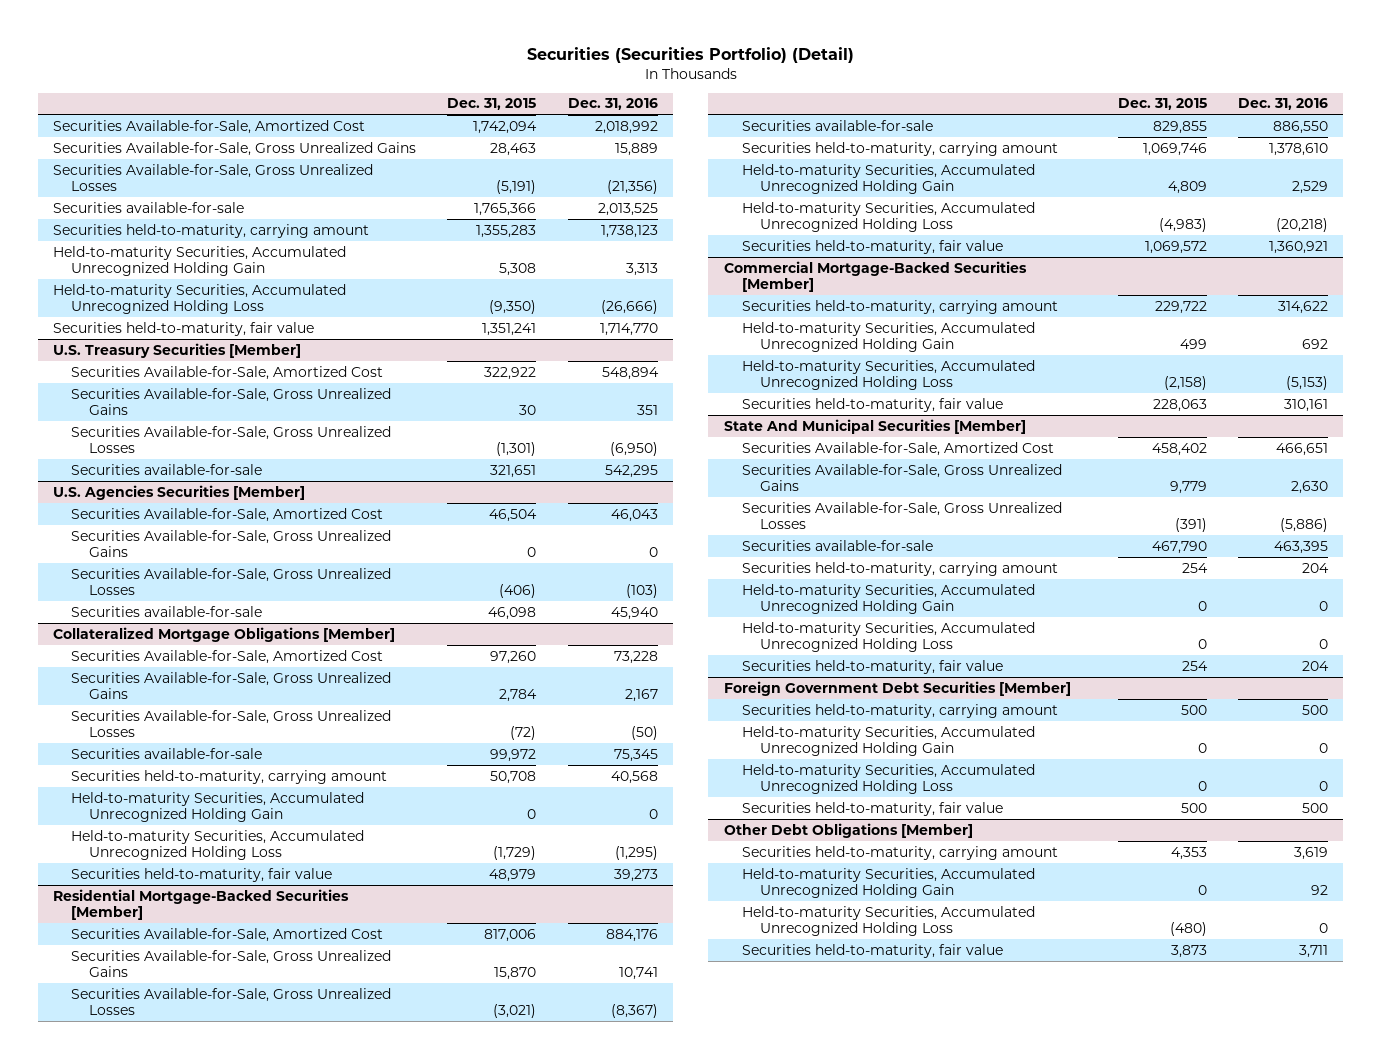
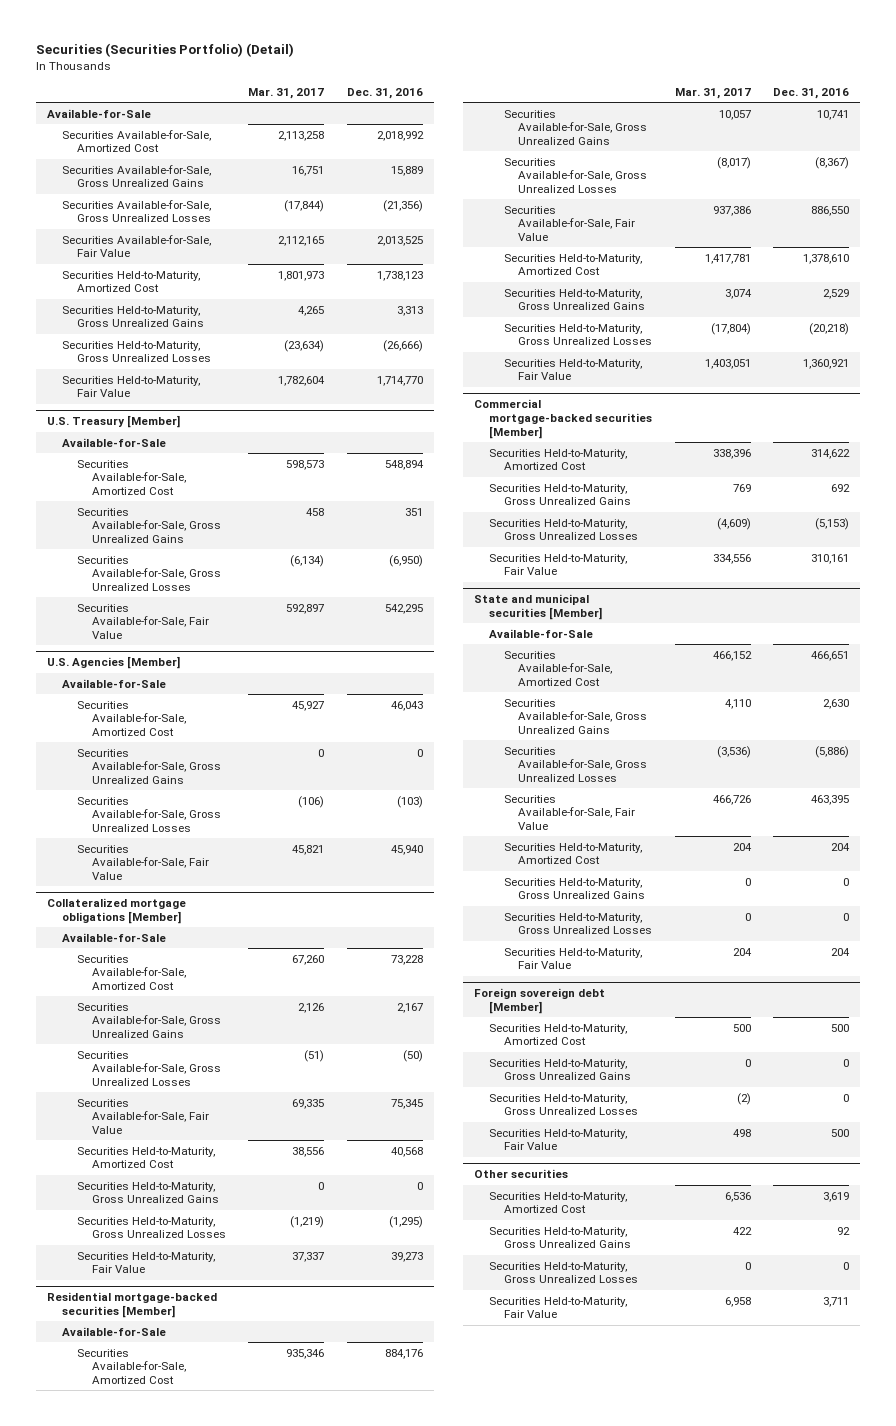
[447,98,537,111] Dec. 31, 2015 -> none
none -> [248,87,325,99] Mar. 31, 2017
none -> [47,108,152,118] Available-for-Sale
[53,201,245,213] Securities available-for-sale -> [62,234,212,258] Securities Available-for-Sale, Fair Value
[53,223,370,238] Securities held-to-maturity, carrying amount -> [62,270,201,293] Securities Held-to-Maturity, Amortized Cost
[53,245,347,277] Held-to-maturity Securities, Accumulated Unrecognized Holding Gain -> [62,305,205,328] Securities Held-to-Maturity, Gross Unrealized Gains
[53,283,347,315] Held-to-maturity Securities, Accumulated Unrecognized Holding Loss -> [62,340,212,363] Securities Held-to-Maturity, Gross Unrealized Losses
[53,321,315,336] Securities held-to-maturity, fair value -> [62,375,201,398] Securities Held-to-Maturity, Fair Value
[53,342,302,358] U.S. Treasury Securities [Member] -> [47,415,181,429] U.S. Treasury [Member]
none -> [62,437,167,447] Available-for-Sale
[71,463,263,475] Securities available-for-sale -> [77,603,209,639] Securities Available-for-Sale, Fair Value
[53,484,306,500] U.S. Agencies Securities [Member] -> [47,656,181,670] U.S. Agencies [Member]
none -> [62,678,167,688] Available-for-Sale
[71,605,263,617] Securities available-for-sale -> [77,844,209,880] Securities Available-for-Sale, Fair Value
[53,626,396,642] Collateralized Mortgage Obligations [Member] -> [47,898,187,924] Collateralized mortgage obligations [Member]
none -> [62,932,167,942] Available-for-Sale
[71,747,263,759] Securities available-for-sale -> [77,1098,209,1134] Securities Available-for-Sale, Fair Value
[71,769,388,784] Securities held-to-maturity, carrying amount -> [77,1146,216,1169] Securities Held-to-Maturity, Amortized Cost
[71,791,365,823] Held-to-maturity Securities, Accumulated Unrecognized Holding Gain -> [77,1181,219,1204] Securities Held-to-Maturity, Gross Unrealized Gains
[71,829,365,861] Held-to-maturity Securities, Accumulated Unrecognized Holding Loss -> [77,1216,226,1239] Securities Held-to-Maturity, Gross Unrealized Losses
[71,867,333,882] Securities held-to-maturity, fair value -> [77,1251,216,1274] Securities Held-to-Maturity, Fair Value
[53,888,350,921] Residential Mortgage-Backed Securities [Member] -> [47,1292,218,1318] Residential mortgage-backed securities [Member]
none -> [62,1326,167,1336] Available-for-Sale
[741,119,933,131] Securities available-for-sale -> [503,205,636,241] Securities Available-for-Sale, Fair Value
[741,141,1058,156] Securities held-to-maturity, carrying amount -> [503,253,642,276] Securities Held-to-Maturity, Amortized Cost
[741,163,1035,195] Held-to-maturity Securities, Accumulated Unrecognized Holding Gain -> [503,288,646,311] Securities Held-to-Maturity, Gross Unrealized Gains
[741,201,1035,233] Held-to-maturity Securities, Accumulated Unrecognized Holding Loss -> [503,323,653,346] Securities Held-to-Maturity, Gross Unrealized Losses
[741,239,1003,254] Securities held-to-maturity, fair value -> [503,358,642,381] Securities Held-to-Maturity, Fair Value
[723,260,1027,293] Commercial Mortgage-Backed Securities [Member] -> [473,399,652,439] Commercial mortgage-backed securities [Member]
[741,299,1058,314] Securities held-to-maturity, carrying amount -> [488,448,627,471] Securities Held-to-Maturity, Amortized Cost
[741,321,1035,353] Held-to-maturity Securities, Accumulated Unrecognized Holding Gain -> [488,483,631,506] Securities Held-to-Maturity, Gross Unrealized Gains
[741,359,1035,391] Held-to-maturity Securities, Accumulated Unrecognized Holding Loss -> [488,518,638,541] Securities Held-to-Maturity, Gross Unrealized Losses
[741,397,1003,412] Securities held-to-maturity, fair value -> [488,553,627,576] Securities Held-to-Maturity, Fair Value
[723,418,1026,434] State And Municipal Securities [Member] -> [473,594,602,620] State and municipal securities [Member]
none -> [488,628,593,638] Available-for-Sale
[741,539,933,551] Securities available-for-sale -> [503,794,636,830] Securities Available-for-Sale, Fair Value
[741,561,1058,576] Securities held-to-maturity, carrying amount -> [503,842,642,865] Securities Held-to-Maturity, Amortized Cost
[741,583,1035,615] Held-to-maturity Securities, Accumulated Unrecognized Holding Gain -> [503,877,646,900] Securities Held-to-Maturity, Gross Unrealized Gains
[741,621,1035,653] Held-to-maturity Securities, Accumulated Unrecognized Holding Loss -> [503,912,653,935] Securities Held-to-Maturity, Gross Unrealized Losses
[741,659,1003,674] Securities held-to-maturity, fair value -> [503,947,642,970] Securities Held-to-Maturity, Fair Value
[723,680,1071,696] Foreign Government Debt Securities [Member] -> [473,988,605,1014] Foreign sovereign debt [Member]
[741,703,1058,718] Securities held-to-maturity, carrying amount -> [488,1023,627,1046] Securities Held-to-Maturity, Amortized Cost
[741,725,1035,757] Held-to-maturity Securities, Accumulated Unrecognized Holding Gain -> [488,1058,631,1081] Securities Held-to-Maturity, Gross Unrealized Gains
[741,763,1035,795] Held-to-maturity Securities, Accumulated Unrecognized Holding Loss -> [488,1093,638,1116] Securities Held-to-Maturity, Gross Unrealized Losses
[741,801,1003,816] Securities held-to-maturity, fair value -> [488,1128,627,1151] Securities Held-to-Maturity, Fair Value
[723,822,973,838] Other Debt Obligations [Member] -> [473,1169,568,1179] Other securities
[741,845,1058,860] Securities held-to-maturity, carrying amount -> [488,1191,627,1214] Securities Held-to-Maturity, Amortized Cost
[741,867,1035,899] Held-to-maturity Securities, Accumulated Unrecognized Holding Gain -> [488,1226,631,1249] Securities Held-to-Maturity, Gross Unrealized Gains
[741,905,1035,937] Held-to-maturity Securities, Accumulated Unrecognized Holding Loss -> [488,1261,638,1284] Securities Held-to-Maturity, Gross Unrealized Losses
[741,943,1003,958] Securities held-to-maturity, fair value -> [488,1296,627,1319] Securities Held-to-Maturity, Fair Value

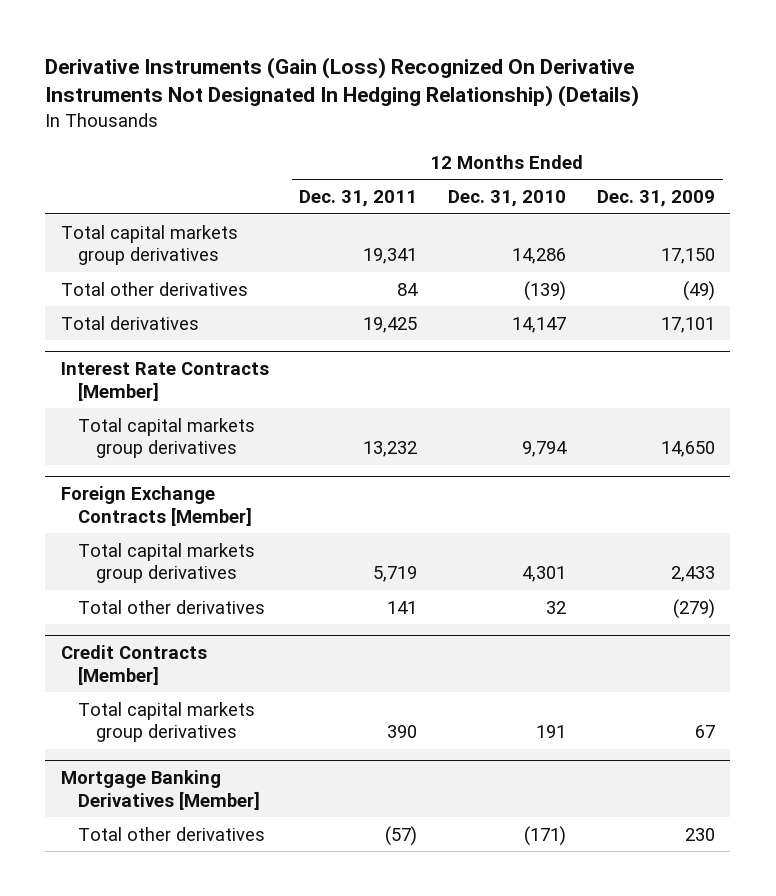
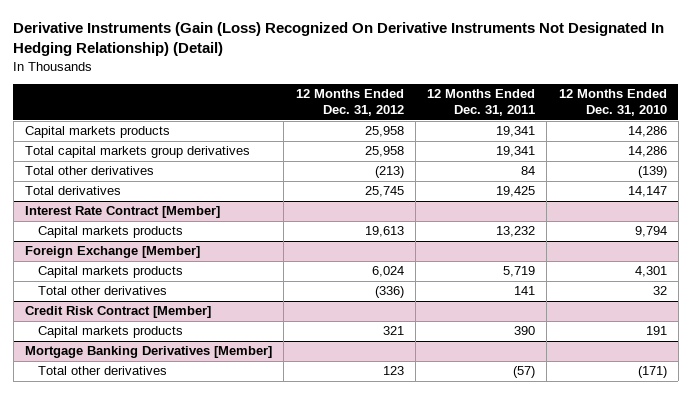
[45,56,640,108] Derivative Instruments (Gain (Loss) Recognized On Derivative Instruments Not Designated In Hedging Relationship) (Details) -> [13,22,665,57] Derivative Instruments (Gain (Loss) Recognized On Derivative Instruments Not Designated In Hedging Relationship) (Detail)
[596,190,715,208] Dec. 31, 2009 -> none
none -> [295,88,404,117] 12 Months Ended Dec. 31, 2012
none -> [25,126,171,139] Capital markets products
[60,361,269,401] Interest Rate Contracts [Member] -> [25,206,221,219] Interest Rate Contract [Member]
[78,417,256,459] Total capital markets group derivatives -> [37,226,183,239] Capital markets products
[60,485,253,526] Foreign Exchange Contracts [Member] -> [25,246,201,259] Foreign Exchange [Member]
[78,542,256,584] Total capital markets group derivatives -> [37,266,183,279] Capital markets products
[60,644,207,685] Credit Contracts [Member] -> [25,306,212,319] Credit Risk Contract [Member]
[78,701,256,743] Total capital markets group derivatives -> [37,326,183,339] Capital markets products

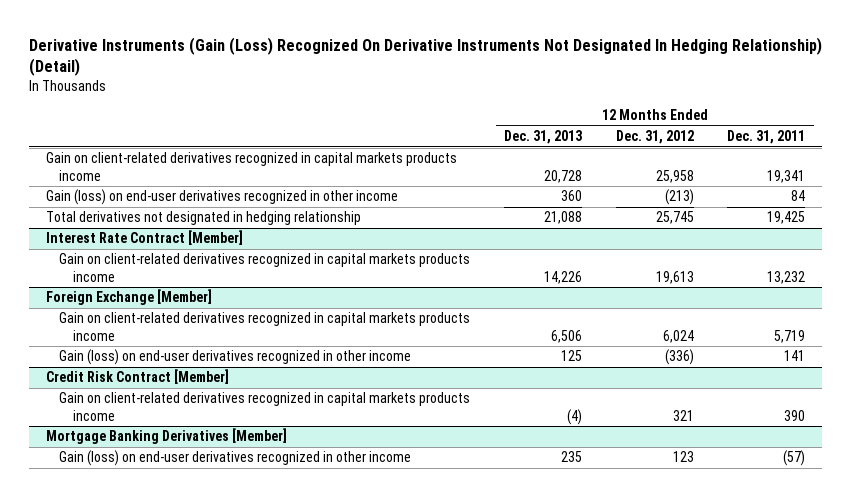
[558,88,667,117] 12 Months Ended Dec. 31, 2010 -> none
none -> [504,130,583,145] Dec. 31, 2013
[25,126,171,139] Capital markets products -> none
[25,146,251,159] Total capital markets group derivatives -> [45,152,457,181] Gain on client-related derivatives recognized in capital markets products income
[25,166,155,176] Total other derivatives -> [45,189,398,206] Gain (loss) on end-user derivatives recognized in other income
[25,186,122,196] Total derivatives -> [45,211,361,226] Total derivatives not designated in hedging relationship
[37,226,183,239] Capital markets products -> [59,253,471,282] Gain on client-related derivatives recognized in capital markets products income
[37,266,183,279] Capital markets products -> [59,312,471,341] Gain on client-related derivatives recognized in capital markets products income
[37,286,167,296] Total other derivatives -> [59,349,412,366] Gain (loss) on end-user derivatives recognized in other income
[37,326,183,339] Capital markets products -> [59,392,471,421] Gain on client-related derivatives recognized in capital markets products income
[37,366,167,376] Total other derivatives -> [59,450,412,467] Gain (loss) on end-user derivatives recognized in other income

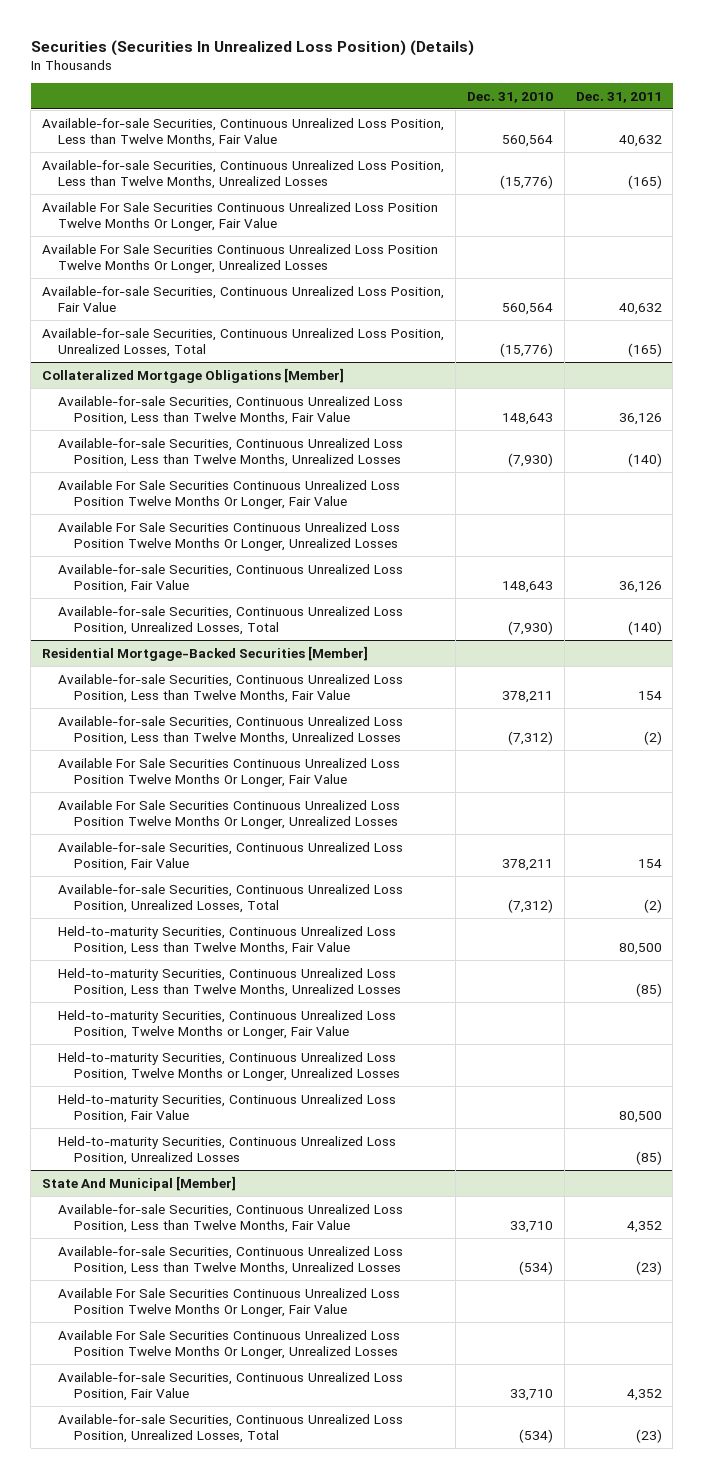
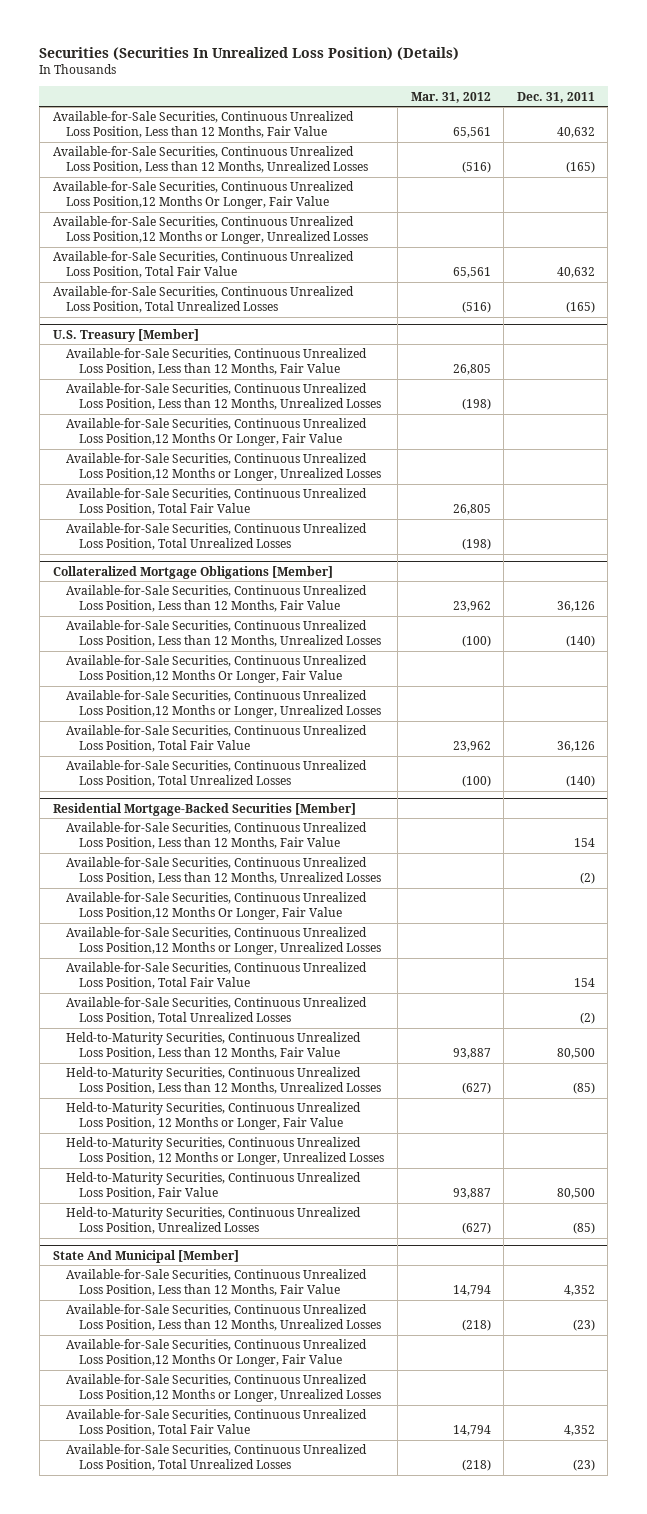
[466,91,553,103] Dec. 31, 2010 -> none
none -> [410,91,491,103] Mar. 31, 2012
[42,117,445,147] Available-for-sale Securities, Continuous Unrealized Loss Position, Less than Twelve Months, Fair Value -> [52,111,354,138] Available-for-Sale Securities, Continuous Unrealized Loss Position, Less than 12 Months, Fair Value
[42,159,445,189] Available-for-sale Securities, Continuous Unrealized Loss Position, Less than Twelve Months, Unrealized Losses -> [52,146,368,173] Available-for-Sale Securities, Continuous Unrealized Loss Position, Less than 12 Months, Unrealized Losses
[42,201,439,231] Available For Sale Securities Continuous Unrealized Loss Position Twelve Months Or Longer, Fair Value -> [52,181,354,209] Available-for-Sale Securities, Continuous Unrealized Loss Position,12 Months Or Longer, Fair Value
[42,243,439,273] Available For Sale Securities Continuous Unrealized Loss Position Twelve Months Or Longer, Unrealized Losses -> [52,216,368,244] Available-for-Sale Securities, Continuous Unrealized Loss Position,12 Months or Longer, Unrealized Losses
[42,285,445,312] Available-for-sale Securities, Continuous Unrealized Loss Position, Fair Value -> [52,251,354,278] Available-for-Sale Securities, Continuous Unrealized Loss Position, Total Fair Value
[42,327,445,357] Available-for-sale Securities, Continuous Unrealized Loss Position, Unrealized Losses, Total -> [52,286,354,313] Available-for-Sale Securities, Continuous Unrealized Loss Position, Total Unrealized Losses
none -> [52,328,199,342] U.S. Treasury [Member]
none -> [65,348,367,375] Available-for-Sale Securities, Continuous Unrealized Loss Position, Less than 12 Months, Fair Value
none -> [65,383,382,410] Available-for-Sale Securities, Continuous Unrealized Loss Position, Less than 12 Months, Unrealized Losses
none -> [65,418,367,446] Available-for-Sale Securities, Continuous Unrealized Loss Position,12 Months Or Longer, Fair Value
none -> [65,453,382,481] Available-for-Sale Securities, Continuous Unrealized Loss Position,12 Months or Longer, Unrealized Losses
none -> [65,488,367,515] Available-for-Sale Securities, Continuous Unrealized Loss Position, Total Fair Value
none -> [65,523,367,550] Available-for-Sale Securities, Continuous Unrealized Loss Position, Total Unrealized Losses
[57,395,403,425] Available-for-sale Securities, Continuous Unrealized Loss Position, Less than Twelve Months, Fair Value -> [65,585,367,612] Available-for-Sale Securities, Continuous Unrealized Loss Position, Less than 12 Months, Fair Value
[57,437,403,467] Available-for-sale Securities, Continuous Unrealized Loss Position, Less than Twelve Months, Unrealized Losses -> [65,620,382,647] Available-for-Sale Securities, Continuous Unrealized Loss Position, Less than 12 Months, Unrealized Losses
[57,479,400,509] Available For Sale Securities Continuous Unrealized Loss Position Twelve Months Or Longer, Fair Value -> [65,655,367,683] Available-for-Sale Securities, Continuous Unrealized Loss Position,12 Months Or Longer, Fair Value
[57,521,400,551] Available For Sale Securities Continuous Unrealized Loss Position Twelve Months Or Longer, Unrealized Losses -> [65,690,382,718] Available-for-Sale Securities, Continuous Unrealized Loss Position,12 Months or Longer, Unrealized Losses
[57,563,403,593] Available-for-sale Securities, Continuous Unrealized Loss Position, Fair Value -> [65,725,367,752] Available-for-Sale Securities, Continuous Unrealized Loss Position, Total Fair Value
[57,605,403,635] Available-for-sale Securities, Continuous Unrealized Loss Position, Unrealized Losses, Total -> [65,760,367,787] Available-for-Sale Securities, Continuous Unrealized Loss Position, Total Unrealized Losses
[57,673,403,703] Available-for-sale Securities, Continuous Unrealized Loss Position, Less than Twelve Months, Fair Value -> [65,822,367,849] Available-for-Sale Securities, Continuous Unrealized Loss Position, Less than 12 Months, Fair Value
[57,715,403,745] Available-for-sale Securities, Continuous Unrealized Loss Position, Less than Twelve Months, Unrealized Losses -> [65,857,382,884] Available-for-Sale Securities, Continuous Unrealized Loss Position, Less than 12 Months, Unrealized Losses
[57,757,400,787] Available For Sale Securities Continuous Unrealized Loss Position Twelve Months Or Longer, Fair Value -> [65,892,367,920] Available-for-Sale Securities, Continuous Unrealized Loss Position,12 Months Or Longer, Fair Value
[57,799,400,829] Available For Sale Securities Continuous Unrealized Loss Position Twelve Months Or Longer, Unrealized Losses -> [65,927,382,955] Available-for-Sale Securities, Continuous Unrealized Loss Position,12 Months or Longer, Unrealized Losses
[57,841,403,871] Available-for-sale Securities, Continuous Unrealized Loss Position, Fair Value -> [65,962,367,989] Available-for-Sale Securities, Continuous Unrealized Loss Position, Total Fair Value
[57,883,403,913] Available-for-sale Securities, Continuous Unrealized Loss Position, Unrealized Losses, Total -> [65,997,367,1024] Available-for-Sale Securities, Continuous Unrealized Loss Position, Total Unrealized Losses
[57,925,396,955] Held-to-maturity Securities, Continuous Unrealized Loss Position, Less than Twelve Months, Fair Value -> [65,1032,361,1059] Held-to-Maturity Securities, Continuous Unrealized Loss Position, Less than 12 Months, Fair Value
[57,967,401,997] Held-to-maturity Securities, Continuous Unrealized Loss Position, Less than Twelve Months, Unrealized Losses -> [65,1067,382,1094] Held-to-Maturity Securities, Continuous Unrealized Loss Position, Less than 12 Months, Unrealized Losses
[57,1009,396,1039] Held-to-maturity Securities, Continuous Unrealized Loss Position, Twelve Months or Longer, Fair Value -> [65,1102,361,1130] Held-to-Maturity Securities, Continuous Unrealized Loss Position, 12 Months or Longer, Fair Value
[57,1051,400,1081] Held-to-maturity Securities, Continuous Unrealized Loss Position, Twelve Months or Longer, Unrealized Losses -> [65,1137,385,1165] Held-to-Maturity Securities, Continuous Unrealized Loss Position, 12 Months or Longer, Unrealized Losses
[57,1093,396,1123] Held-to-maturity Securities, Continuous Unrealized Loss Position, Fair Value -> [65,1172,361,1199] Held-to-Maturity Securities, Continuous Unrealized Loss Position, Fair Value
[57,1135,396,1165] Held-to-maturity Securities, Continuous Unrealized Loss Position, Unrealized Losses -> [65,1207,361,1234] Held-to-Maturity Securities, Continuous Unrealized Loss Position, Unrealized Losses
[57,1203,403,1233] Available-for-sale Securities, Continuous Unrealized Loss Position, Less than Twelve Months, Fair Value -> [65,1269,367,1296] Available-for-Sale Securities, Continuous Unrealized Loss Position, Less than 12 Months, Fair Value
[57,1245,403,1275] Available-for-sale Securities, Continuous Unrealized Loss Position, Less than Twelve Months, Unrealized Losses -> [65,1304,382,1331] Available-for-Sale Securities, Continuous Unrealized Loss Position, Less than 12 Months, Unrealized Losses
[57,1287,400,1317] Available For Sale Securities Continuous Unrealized Loss Position Twelve Months Or Longer, Fair Value -> [65,1339,367,1367] Available-for-Sale Securities, Continuous Unrealized Loss Position,12 Months Or Longer, Fair Value
[57,1329,400,1359] Available For Sale Securities Continuous Unrealized Loss Position Twelve Months Or Longer, Unrealized Losses -> [65,1374,382,1402] Available-for-Sale Securities, Continuous Unrealized Loss Position,12 Months or Longer, Unrealized Losses
[57,1371,403,1401] Available-for-sale Securities, Continuous Unrealized Loss Position, Fair Value -> [65,1409,367,1436] Available-for-Sale Securities, Continuous Unrealized Loss Position, Total Fair Value
[57,1413,403,1443] Available-for-sale Securities, Continuous Unrealized Loss Position, Unrealized Losses, Total -> [65,1444,367,1471] Available-for-Sale Securities, Continuous Unrealized Loss Position, Total Unrealized Losses

